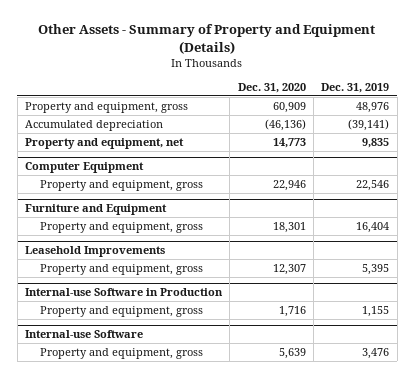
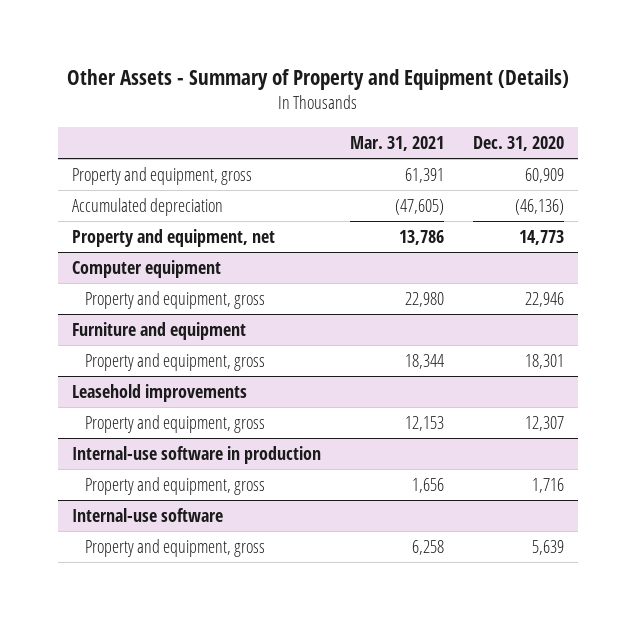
[321,82,390,93] Dec. 31, 2019 -> none
none -> [349,135,444,151] Mar. 31, 2021
[24,162,144,174] Computer Equipment -> [72,259,222,278] Computer equipment
[24,204,167,216] Furniture and Equipment -> [72,321,247,340] Furniture and equipment
[24,246,165,258] Leasehold Improvements -> [72,383,248,402] Leasehold improvements
[24,288,223,297] Internal-use Software in Production -> [72,445,322,464] Internal-use software in production
[24,330,143,339] Internal-use Software -> [72,507,224,522] Internal-use software

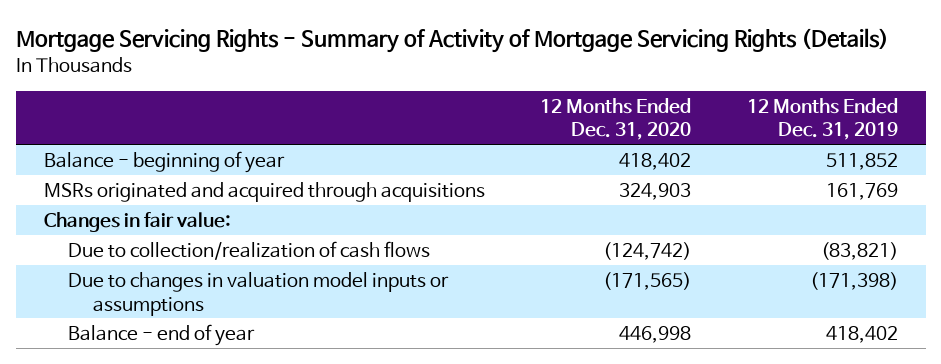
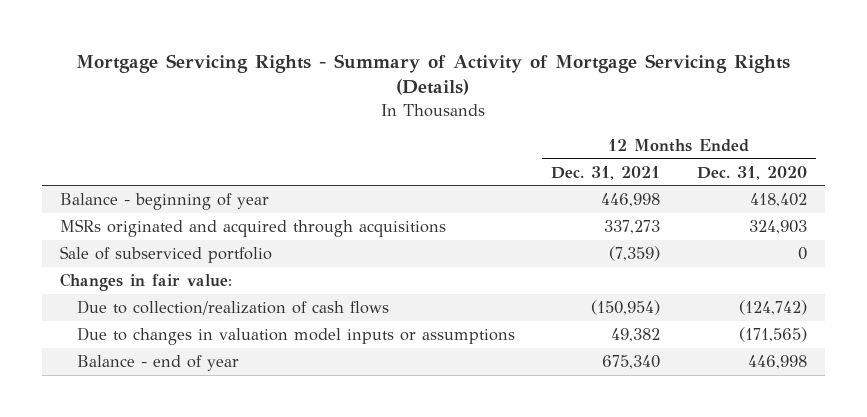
[746,97,898,141] 12 Months Ended Dec. 31, 2019 -> none
none -> [551,165,661,180] Dec. 31, 2021
none -> [59,246,272,264] Sale of subserviced portfolio

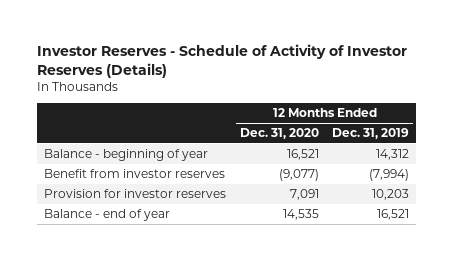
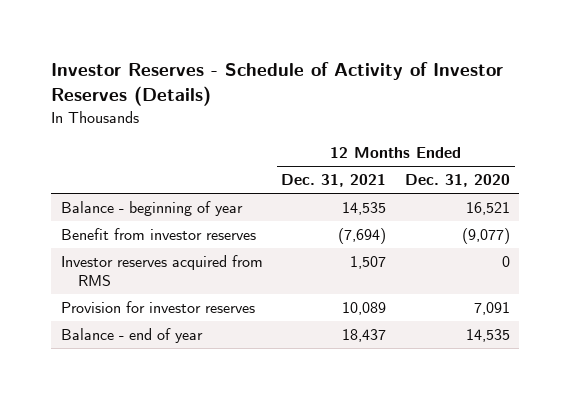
[332,128,410,140] Dec. 31, 2019 -> none
none -> [281,174,387,188] Dec. 31, 2021
none -> [60,255,263,286] Investor reserves acquired from RMS

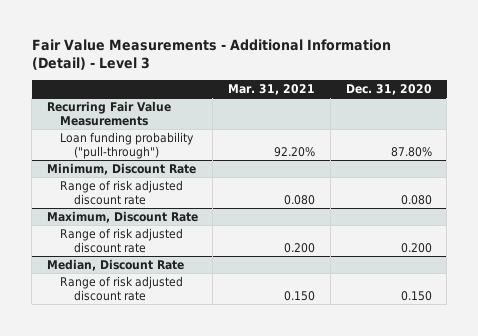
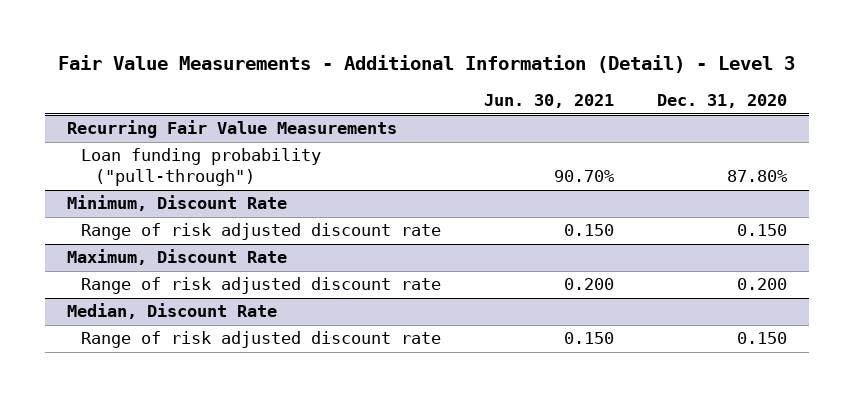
[228,84,316,96] Mar. 31, 2021 -> none
none -> [483,94,614,109] Jun. 30, 2021
[400,194,432,205] 0.080 -> [737,224,788,237] 0.150

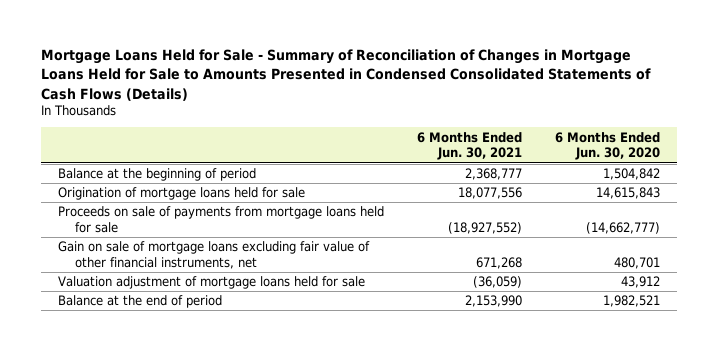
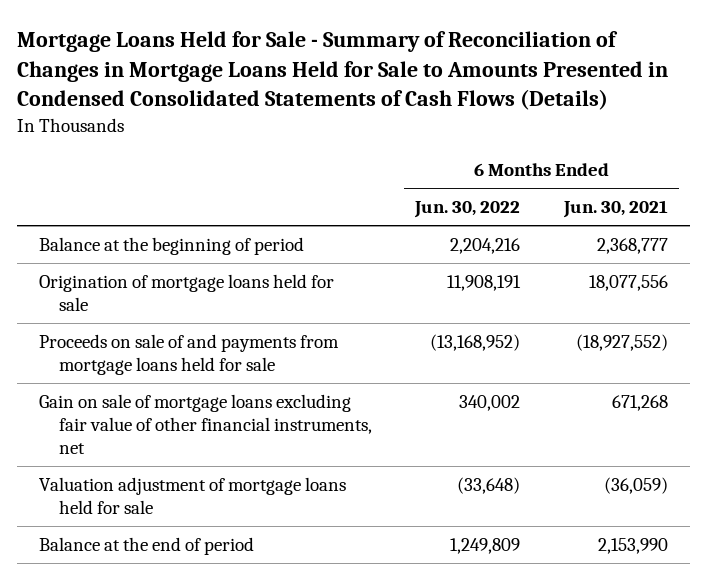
[555,131,661,161] 6 Months Ended Jun. 30, 2020 -> none
none -> [414,201,521,219] Jun. 30, 2022
[57,206,384,234] Proceeds on sale of payments from mortgage loans held for sale -> [39,333,340,375] Proceeds on sale of and payments from mortgage loans held for sale

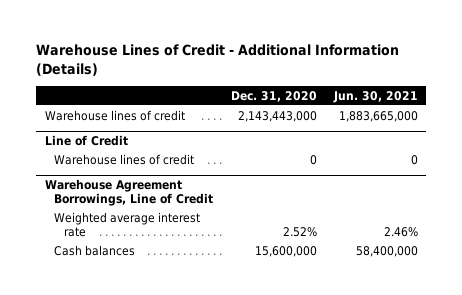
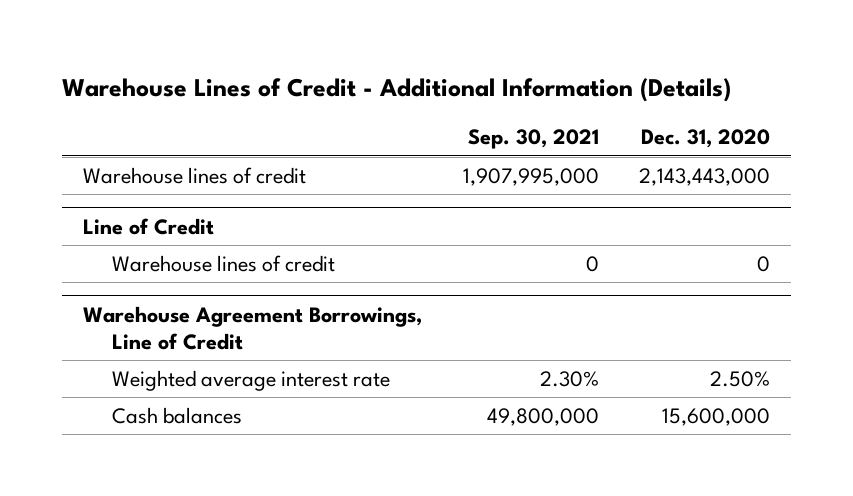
[332,91,418,104] Jun. 30, 2021 -> none
none -> [467,129,599,150] Sep. 30, 2021
[282,227,317,238] 2.52% -> [710,370,771,387] 2.50%

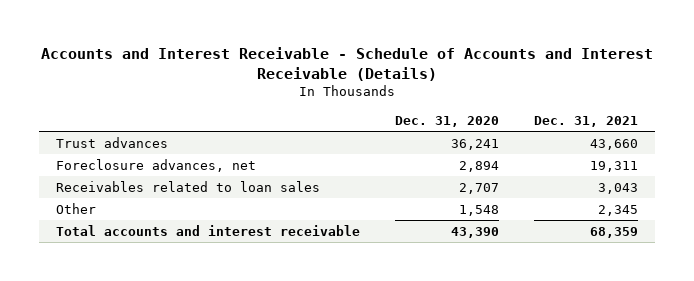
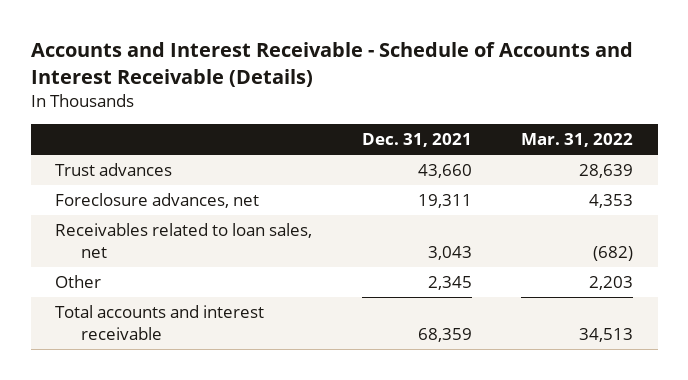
[395,115,500,127] Dec. 31, 2020 -> none
none -> [520,132,633,147] Mar. 31, 2022
[56,180,321,192] Receivables related to loan sales -> [55,223,313,258] Receivables related to loan sales, net

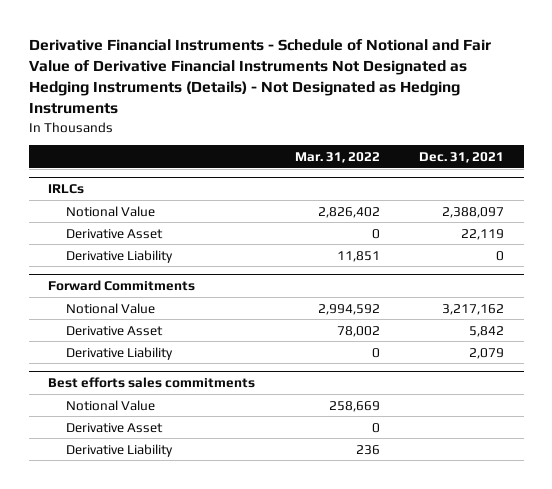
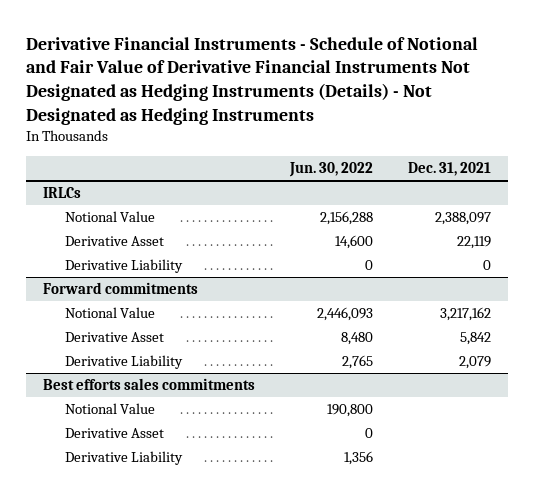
[294,151,380,163] Mar. 31, 2022 -> none
none -> [289,162,374,178] Jun. 30, 2022
[48,280,196,292] Forward Commitments -> [43,282,199,295] Forward commitments

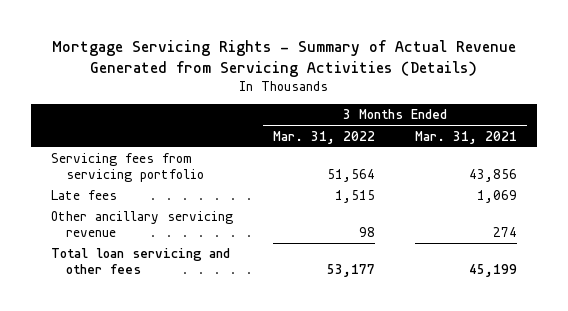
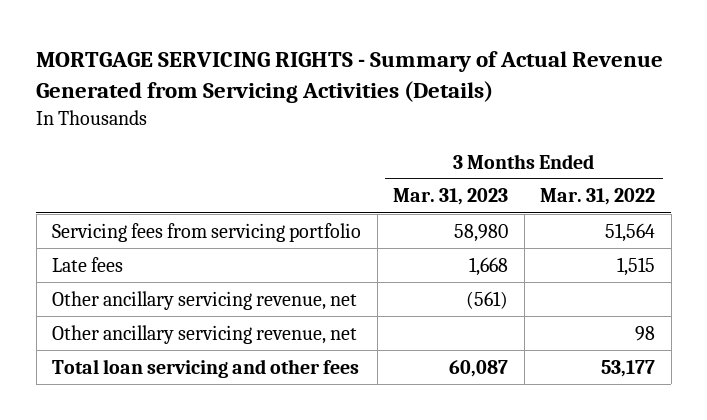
[52,40,517,77] Mortgage Servicing Rights - Summary of Actual Revenue Generated from Servicing Activities (Details) -> [36,51,664,104] MORTGAGE SERVICING RIGHTS - Summary of Actual Revenue Generated from Servicing Activities (Details)
[414,130,517,144] Mar. 31, 2021 -> none
none -> [393,188,509,206] Mar. 31, 2023
none -> [52,290,358,310] Other ancillary servicing revenue, net
[51,211,234,238] Other ancillary servicing revenue -> [52,324,358,344] Other ancillary servicing revenue, net

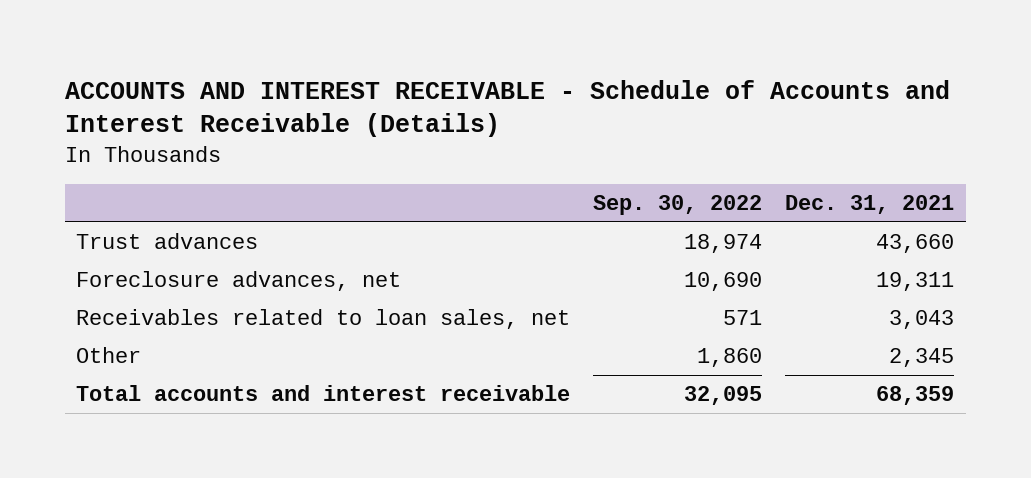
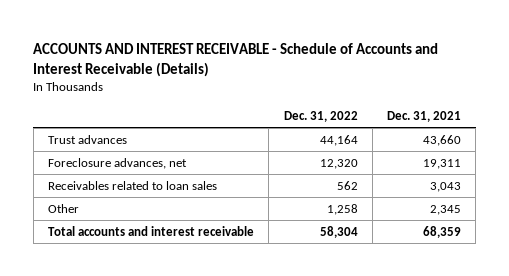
[593,194,763,215] Sep. 30, 2022 -> none
none -> [283,111,358,123] Dec. 31, 2022
[76,309,571,330] Receivables related to loan sales, net -> [48,180,218,190] Receivables related to loan sales

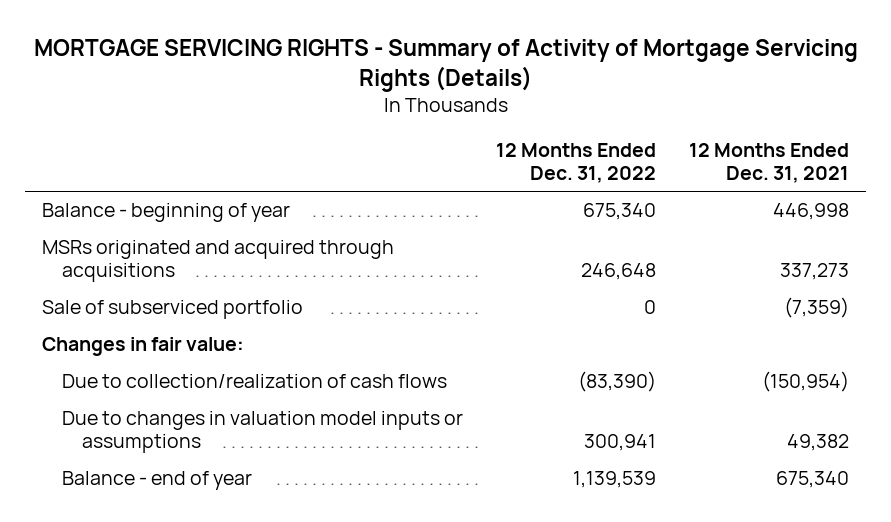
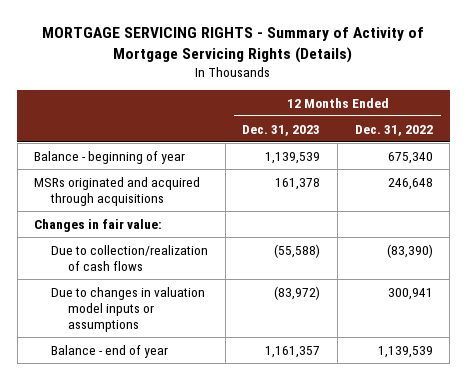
[689,142,850,183] 12 Months Ended Dec. 31, 2021 -> none
none -> [242,124,321,136] Dec. 31, 2023
[42,300,304,320] Sale of subserviced portfolio -> none

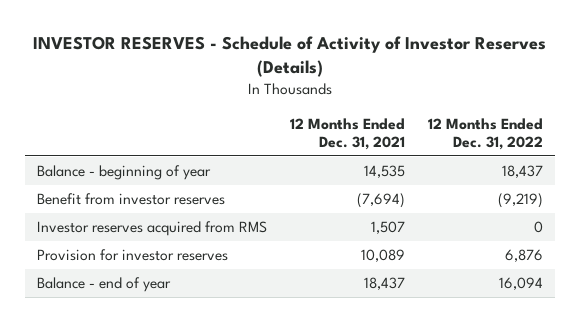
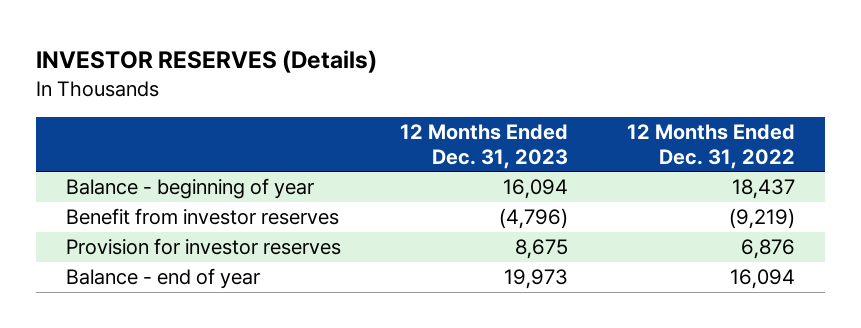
[32,36,546,78] INVESTOR RESERVES - Schedule of Activity of Investor Reserves (Details) -> [35,50,377,74] INVESTOR RESERVES (Details)
[289,117,405,150] 12 Months Ended Dec. 31, 2021 -> none
none -> [400,123,569,169] 12 Months Ended Dec. 31, 2023
[36,221,267,237] Investor reserves acquired from RMS -> none

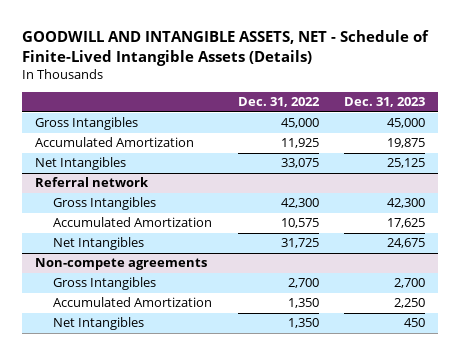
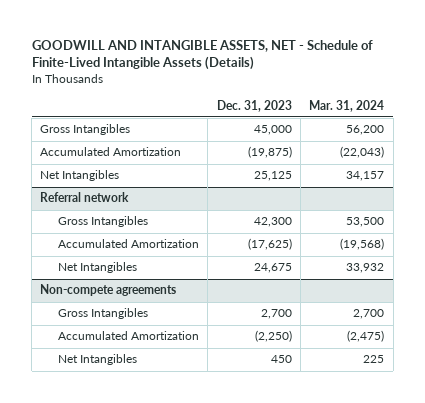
[237,97,320,108] Dec. 31, 2022 -> none
none -> [309,99,385,112] Mar. 31, 2024
[387,138,426,149] 19,875 -> [247,146,292,159] (19,875)
[387,218,426,229] 17,625 -> [247,238,292,251] (17,625)
[394,298,426,309] 2,250 -> [254,330,292,343] (2,250)

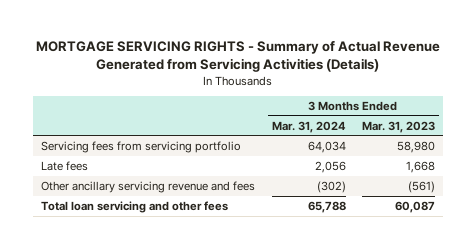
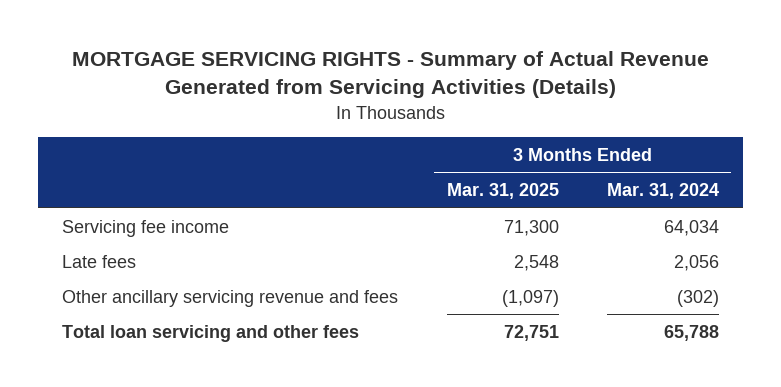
[362,120,436,133] Mar. 31, 2023 -> none
none -> [446,183,559,200] Mar. 31, 2025
[41,140,242,153] Servicing fees from servicing portfolio -> [62,219,230,237] Servicing fee income

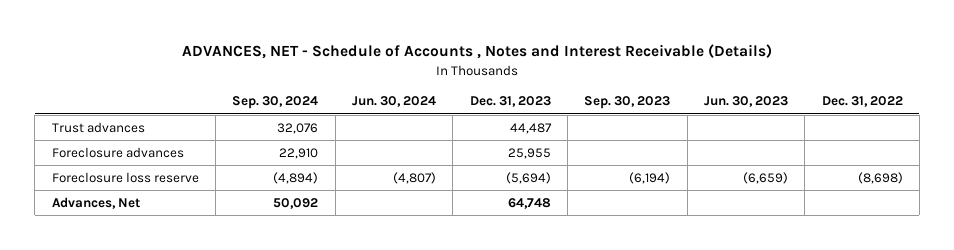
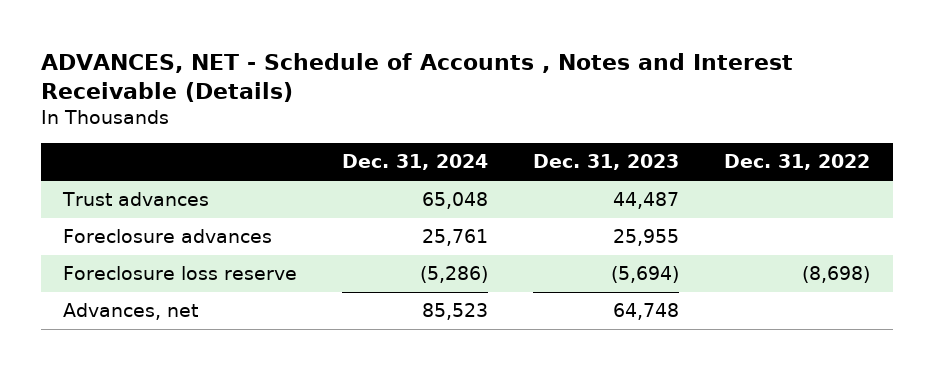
[232,96,319,110] Sep. 30, 2024 -> none
[351,96,436,108] Jun. 30, 2024 -> none
[584,96,671,110] Sep. 30, 2023 -> none
[703,96,788,108] Jun. 30, 2023 -> none
none -> [342,154,489,171] Dec. 31, 2024
[51,196,140,209] Advances, Net -> [63,303,199,321] Advances, net

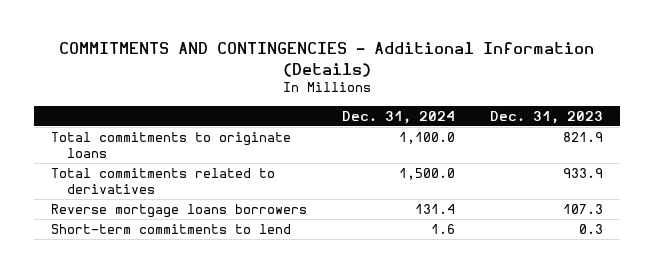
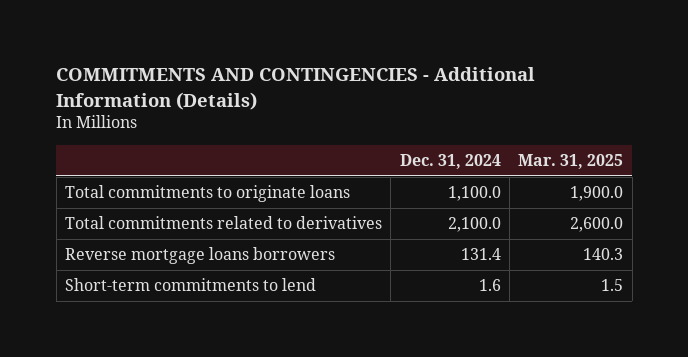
[490,110,604,124] Dec. 31, 2023 -> none
none -> [518,153,624,169] Mar. 31, 2025
[399,168,456,181] 1,500.0 -> [447,217,501,233] 2,100.0

